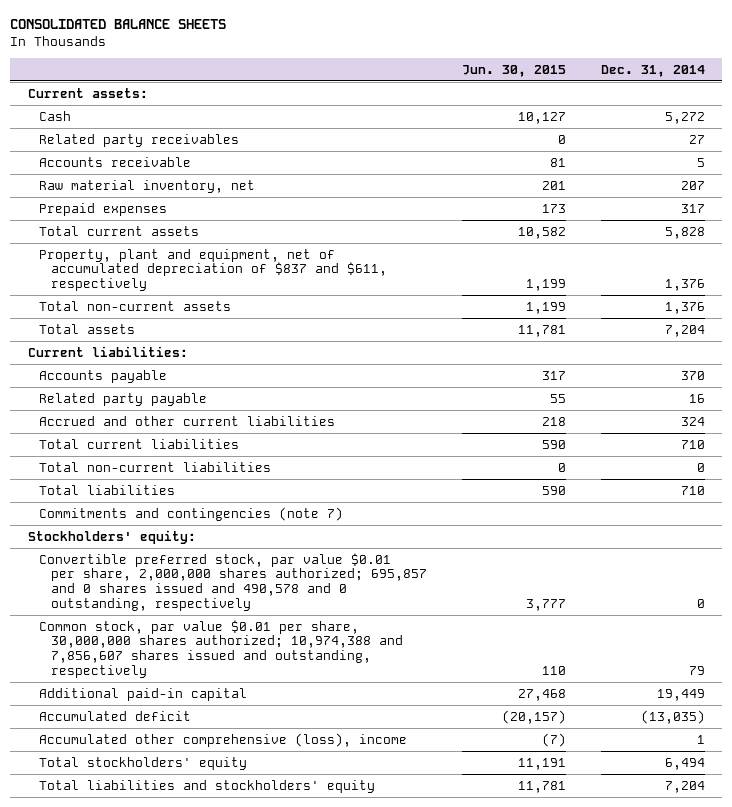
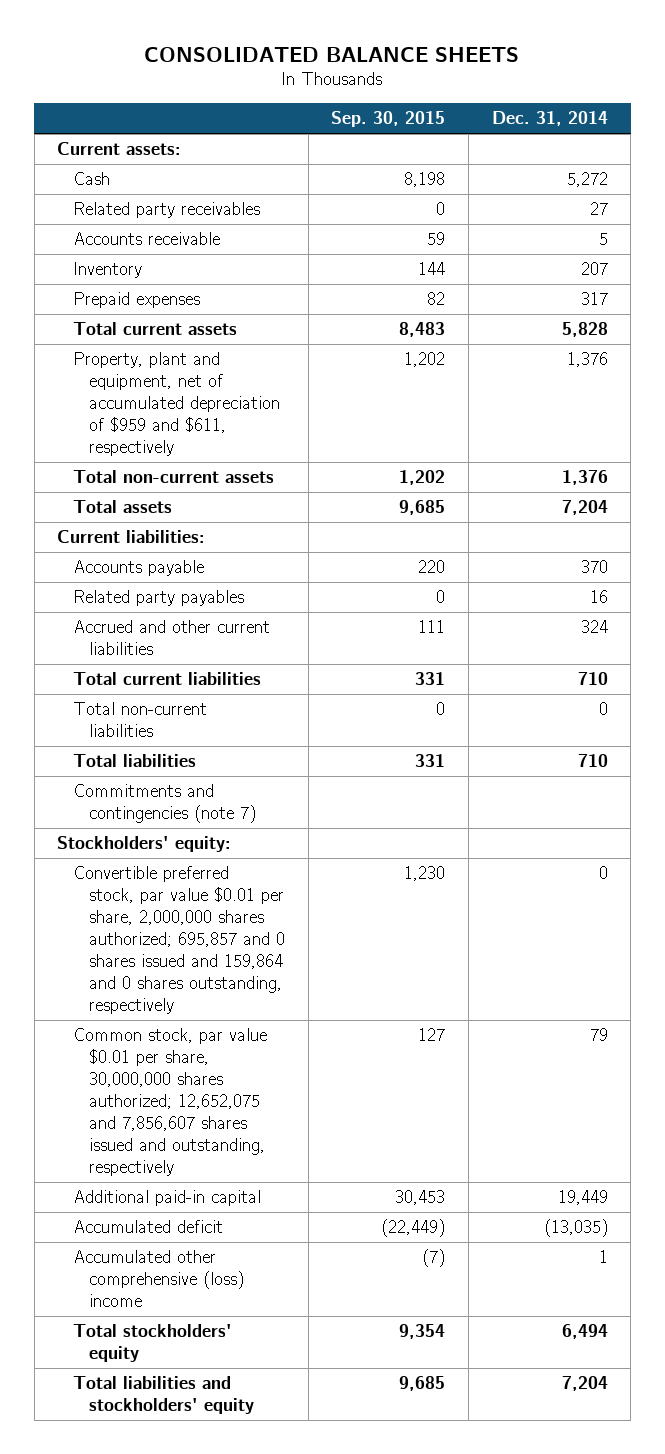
[461,64,566,77] Jun. 30, 2015 -> none
none -> [331,111,446,128] Sep. 30, 2015
[39,179,256,193] Raw material inventory, net -> [73,262,143,279] Inventory
[39,248,387,292] Property, plant and equipment, net of accumulated depreciation of $837 and $611, respectively -> [73,352,281,457] Property, plant and equipment, net of accumulated depreciation of $959 and $611, respectively
[39,392,208,406] Related party payable -> [73,590,245,607] Related party payables
[39,552,427,611] Convertible preferred stock, par value $0.01 per share, 2,000,000 shares authorized; 695,857 and 0 shares issued and 490,578 and 0 outstanding, respectively -> [73,866,286,1015] Convertible preferred stock, par value $0.01 per share, 2,000,000 shares authorized; 695,857 and 0 shares issued and 159,864 and 0 shares outstanding, respectively
[39,619,403,678] Common stock, par value $0.01 per share, 30,000,000 shares authorized; 10,974,388 and 7,856,607 shares issued and outstanding, respectively -> [73,1028,268,1177] Common stock, par value $0.01 per share, 30,000,000 shares authorized; 12,652,075 and 7,856,607 shares issued and outstanding, respectively
[39,732,408,747] Accumulated other comprehensive (loss), income -> [73,1250,245,1308] Accumulated other comprehensive (loss) income

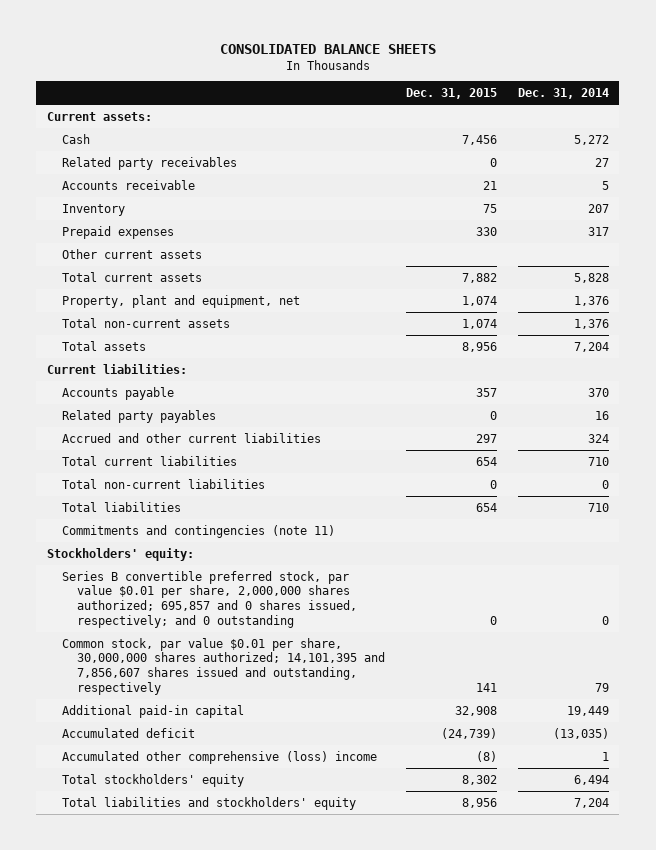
[331,111,446,128] Sep. 30, 2015 -> none
none -> [406,88,498,100] Dec. 31, 2015
none -> [62,248,203,259] Other current assets
[73,352,281,457] Property, plant and equipment, net of accumulated depreciation of $959 and $611, respectively -> [62,294,301,308] Property, plant and equipment, net
[73,784,257,824] Commitments and contingencies (note 7) -> [62,524,336,538] Commitments and contingencies (note 11)
[73,866,286,1015] Convertible preferred stock, par value $0.01 per share, 2,000,000 shares authorized; 695,857 and 0 shares issued and 159,864 and 0 shares outstanding, respectively -> [62,570,358,628] Series B convertible preferred stock, par value $0.01 per share, 2,000,000 shares authorized; 695,857 and 0 shares issued, respectively; and 0 outstanding
[73,1028,268,1177] Common stock, par value $0.01 per share, 30,000,000 shares authorized; 12,652,075 and 7,856,607 shares issued and outstanding, respectively -> [62,637,386,695] Common stock, par value $0.01 per share, 30,000,000 shares authorized; 14,101,395 and 7,856,607 shares issued and outstanding, respectively

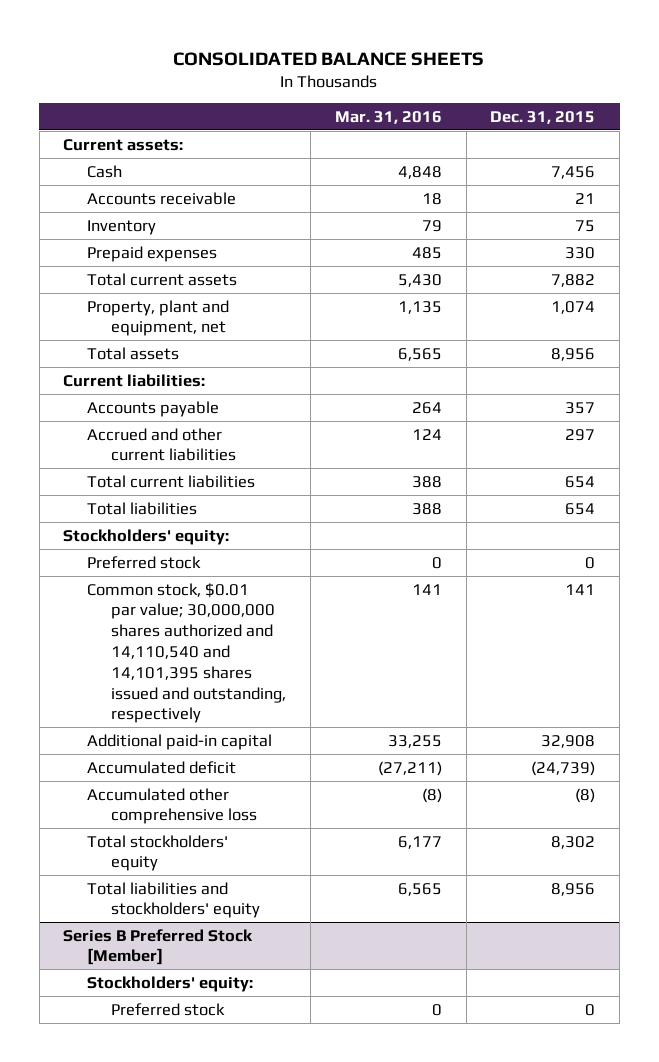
[517,88,609,100] Dec. 31, 2014 -> none
none -> [334,110,442,124] Mar. 31, 2016
[62,156,238,170] Related party receivables -> none
[62,248,203,259] Other current assets -> none
[62,317,231,328] Total non-current assets -> none
[62,409,217,423] Related party payables -> none
[62,478,266,489] Total non-current liabilities -> none
[62,524,336,538] Commitments and contingencies (note 11) -> none
[62,570,358,628] Series B convertible preferred stock, par value $0.01 per share, 2,000,000 shares authorized; 695,857 and 0 shares issued, respectively; and 0 outstanding -> [87,555,202,569] Preferred stock
[62,637,386,695] Common stock, par value $0.01 per share, 30,000,000 shares authorized; 14,101,395 and 7,856,607 shares issued and outstanding, respectively -> [87,582,287,724] Common stock, $0.01 par value; 30,000,000 shares authorized and 14,110,540 and 14,101,395 shares issued and outstanding, respectively
[62,750,378,764] Accumulated other comprehensive (loss) income -> [87,787,258,825] Accumulated other comprehensive loss
none -> [63,928,254,966] Series B Preferred Stock [Member]
none -> [87,975,254,992] Stockholders' equity:
none -> [111,1002,226,1016] Preferred stock

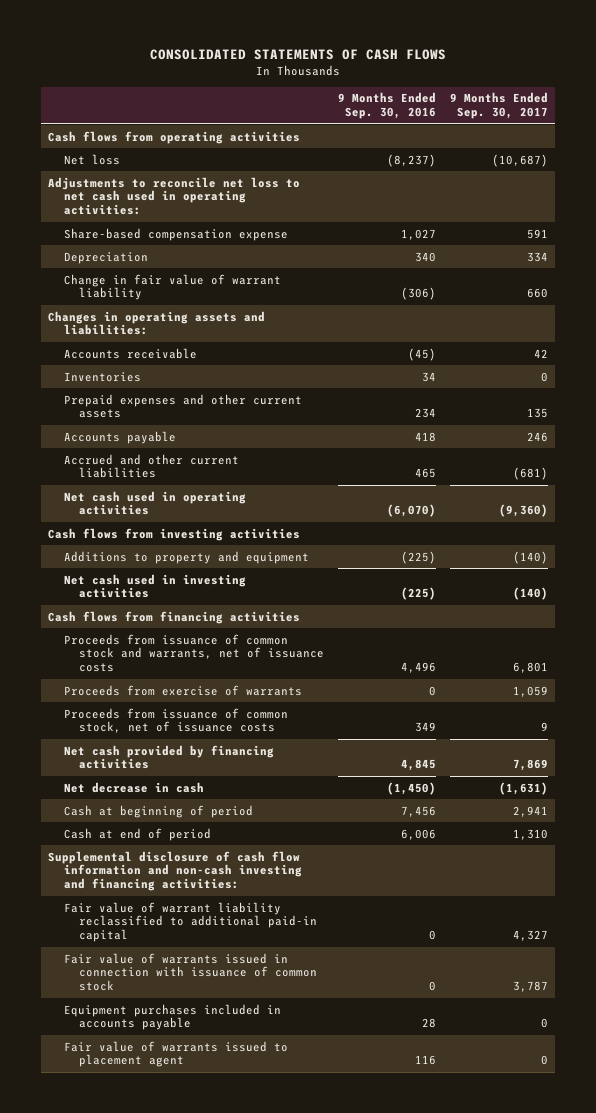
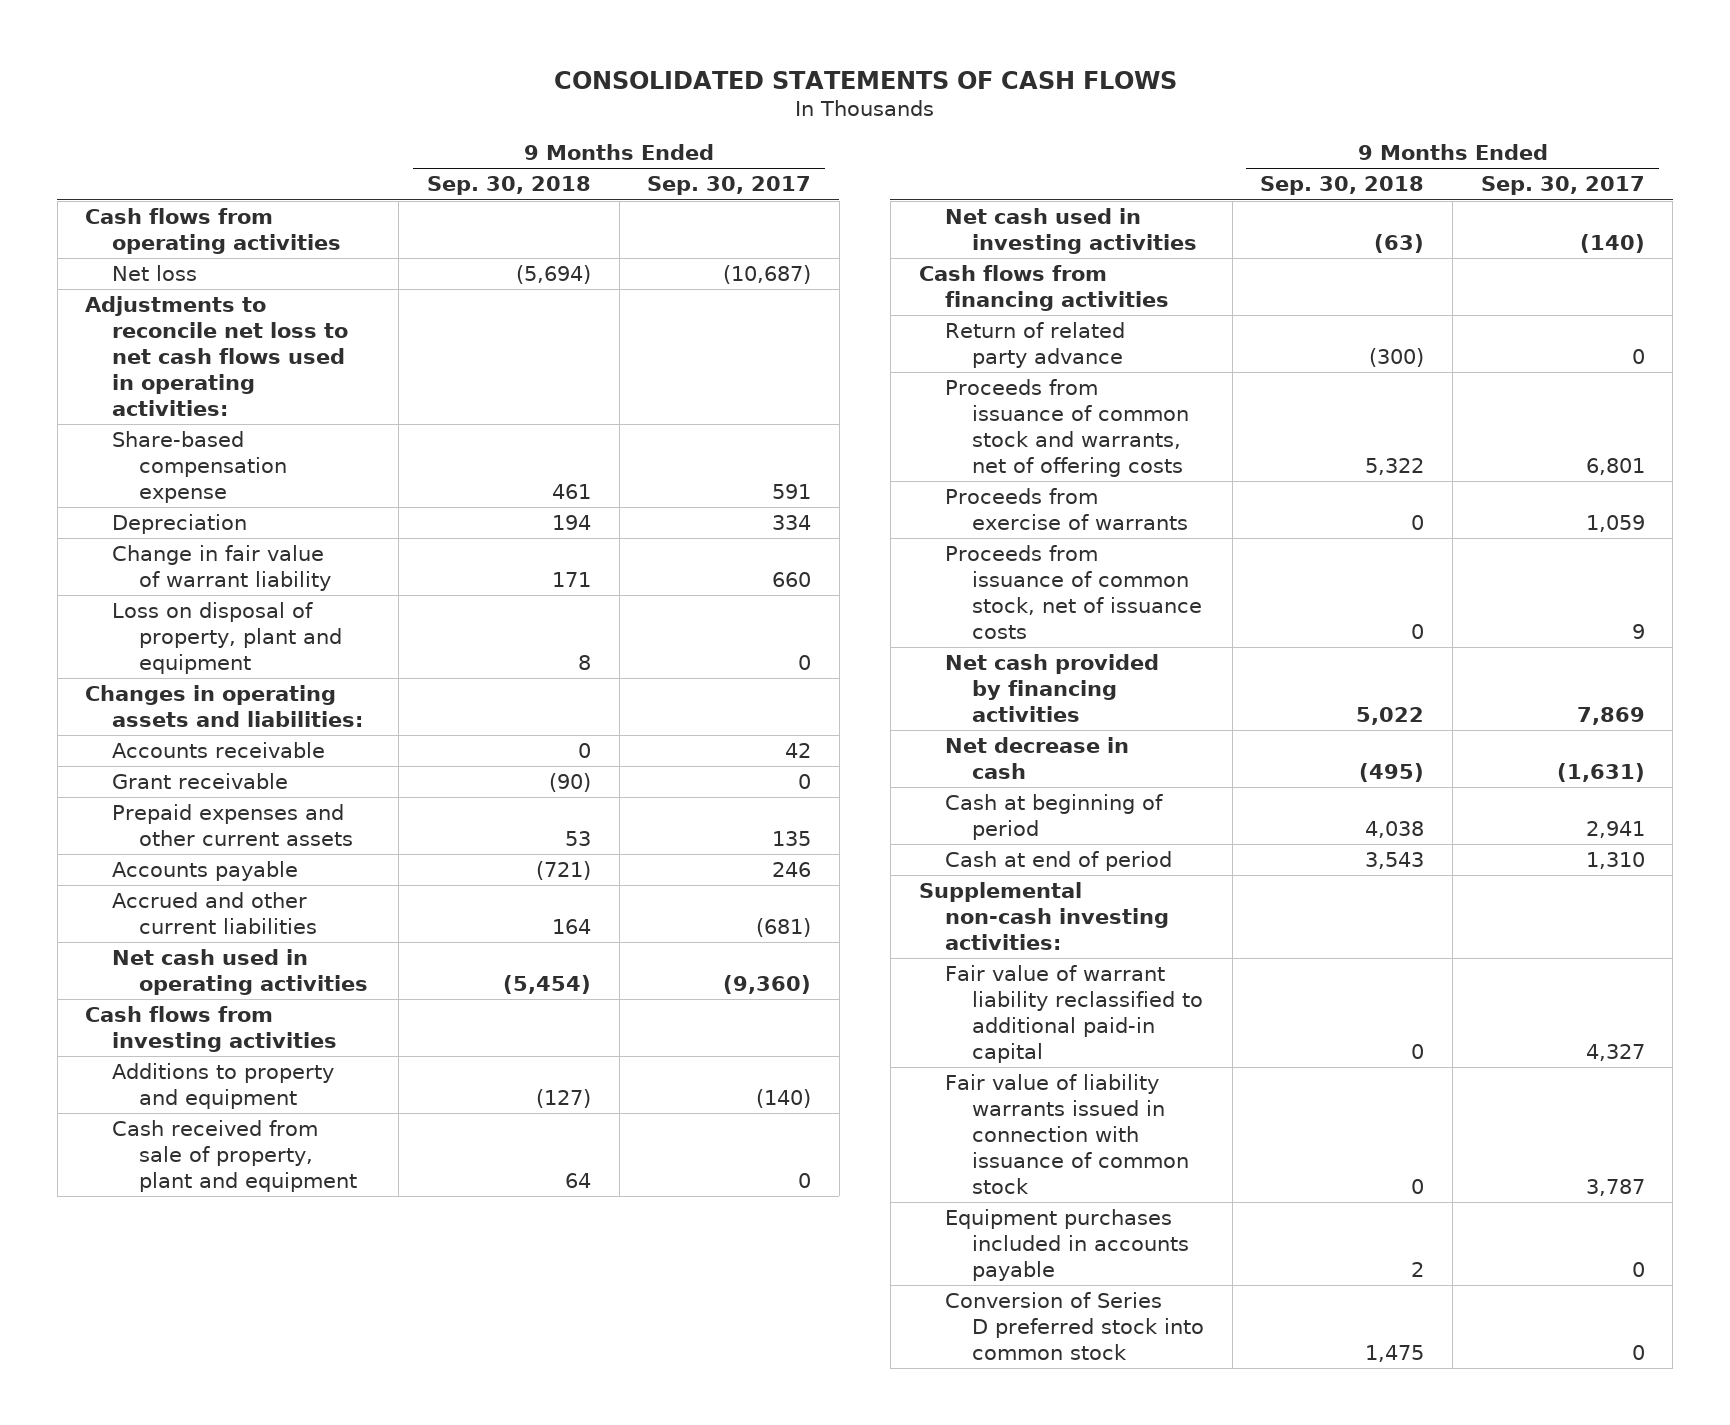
[338,92,437,120] 9 Months Ended Sep. 30, 2016 -> none
none -> [426,176,591,196] Sep. 30, 2018
[47,176,300,216] Adjustments to reconcile net loss to net cash used in operating activities: -> [85,296,348,417] Adjustments to reconcile net loss to net cash flows used in operating activities:
none -> [111,602,342,675] Loss on disposal of property, plant and equipment
[63,371,141,382] Inventories -> none
none -> [111,773,288,790] Grant receivable
none -> [111,1120,357,1193] Cash received from sale of property, plant and equipment
none -> [945,322,1126,369] Return of related party advance
[63,633,325,673] Proceeds from issuance of common stock and warrants, net of issuance costs -> [945,379,1190,478] Proceeds from issuance of common stock and warrants, net of offering costs
[47,850,302,892] Supplemental disclosure of cash flow information and non-cash investing and financing activities: -> [918,882,1170,951] Supplemental non-cash investing activities:
[63,952,318,992] Fair value of warrants issued in connection with issuance of common stock -> [945,1074,1190,1195] Fair value of liability warrants issued in connection with issuance of common stock
[63,1040,288,1068] Fair value of warrants issued to placement agent -> none
none -> [945,1292,1205,1361] Conversion of Series D preferred stock into common stock

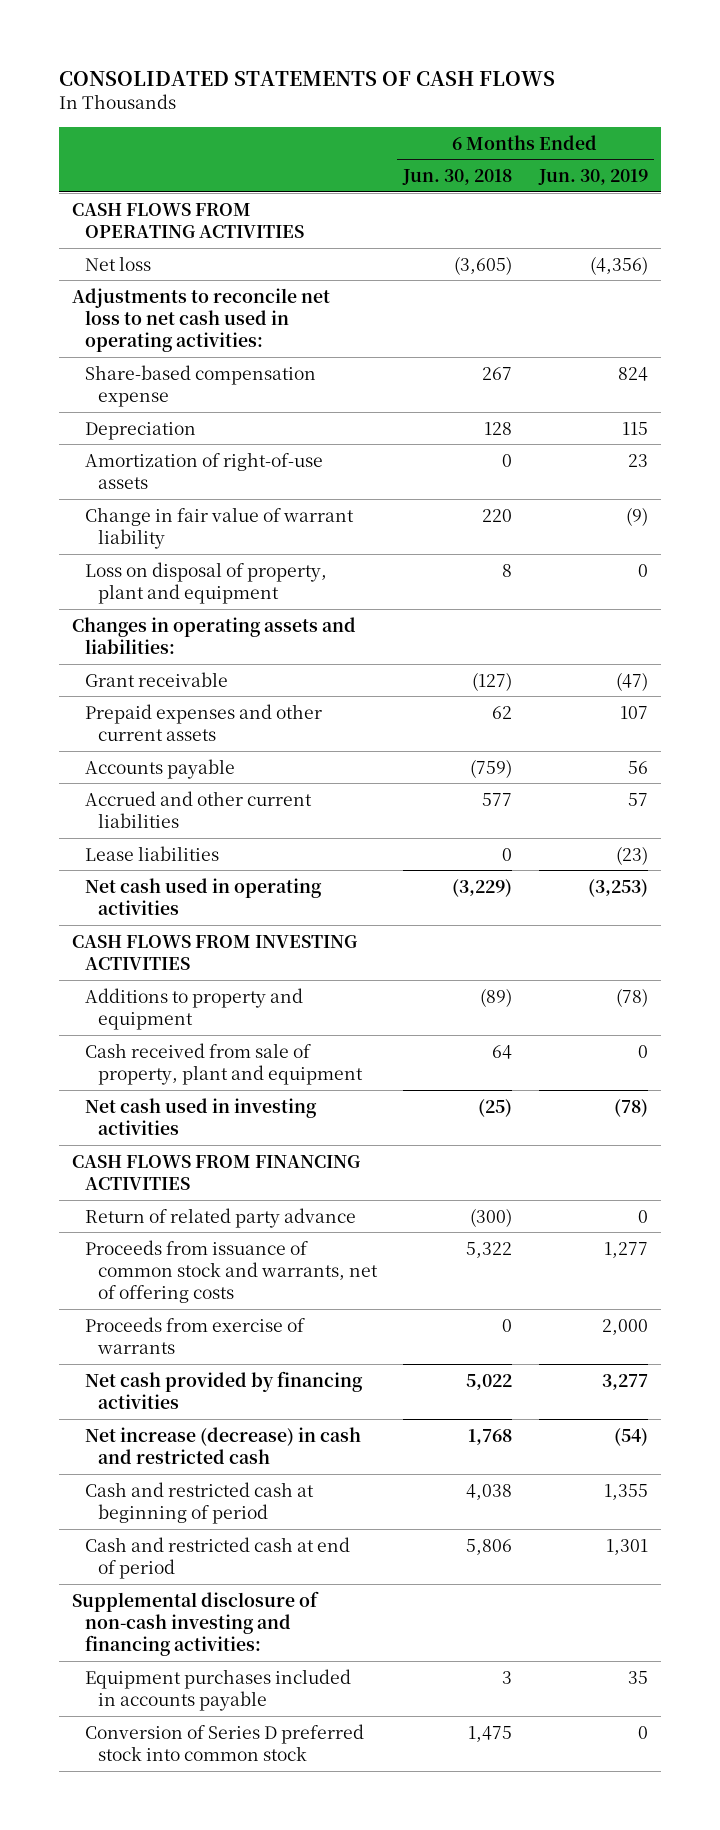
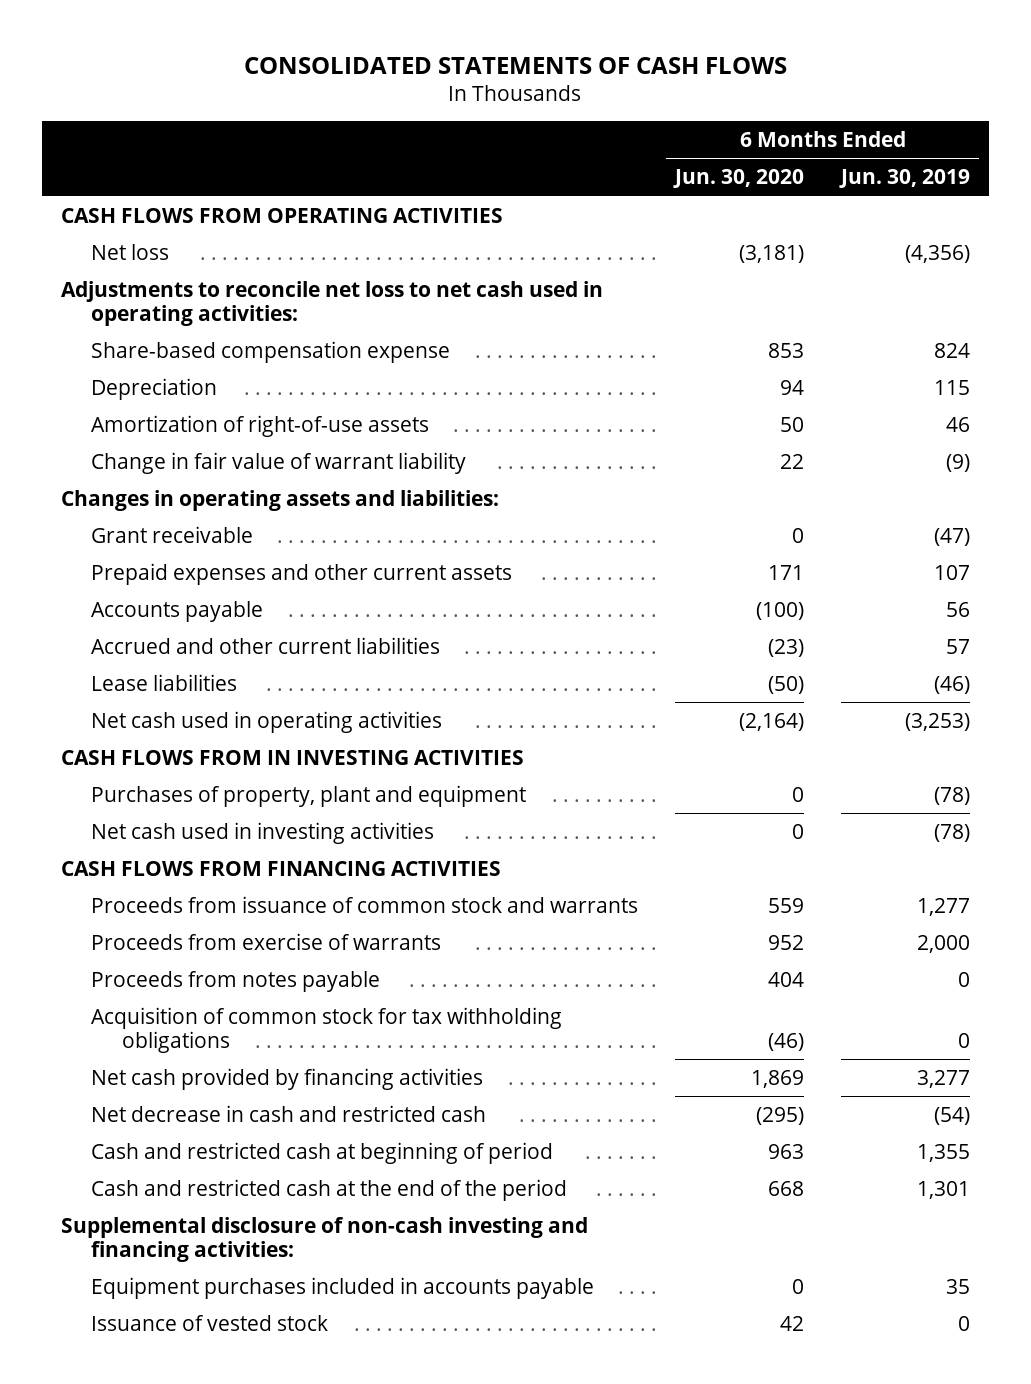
[402,169,513,186] Jun. 30, 2018 -> none
none -> [673,169,805,189] Jun. 30, 2020
[627,453,648,467] 23 -> [946,416,971,432] 46
[84,561,327,604] Loss on disposal of property, plant and equipment -> none
[615,845,648,865] (23) -> [934,675,971,694] (46)
[84,1042,363,1085] Cash received from sale of property, plant and equipment -> none
[71,934,357,970] CASH FLOWS FROM INVESTING ACTIVITIES -> [60,749,524,765] CASH FLOWS FROM IN INVESTING ACTIVITIES
[84,987,303,1030] Additions to property and equipment -> [91,784,527,807] Purchases of property, plant and equipment
[84,1207,356,1228] Return of related party advance -> none
[84,1239,378,1304] Proceeds from issuance of common stock and warrants, net of offering costs -> [91,895,639,913] Proceeds from issuance of common stock and warrants
none -> [91,970,381,992] Proceeds from notes payable
none -> [91,1006,563,1054] Acquisition of common stock for tax withholding obligations
[84,1426,361,1464] Net increase (decrease) in cash and restricted cash -> [91,1104,487,1122] Net decrease in cash and restricted cash
[84,1536,350,1579] Cash and restricted cash at end of period -> [91,1178,568,1201] Cash and restricted cash at the end of the period
[84,1723,364,1761] Conversion of Series D preferred stock into common stock -> none
none -> [91,1314,329,1331] Issuance of vested stock

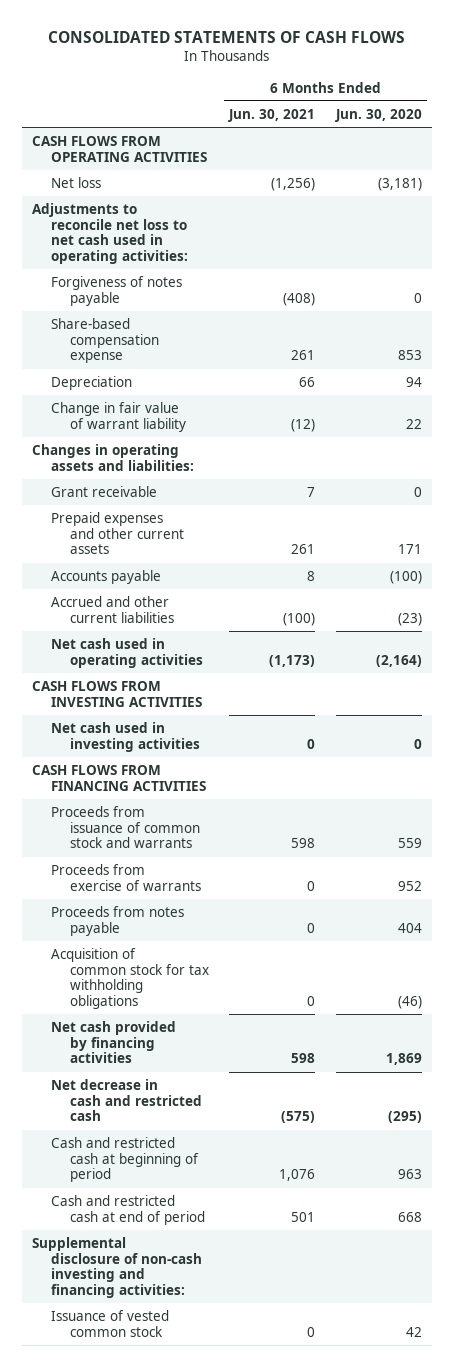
[839,169,971,189] Jun. 30, 2019 -> none
none -> [228,108,316,122] Jun. 30, 2021
none -> [51,276,183,306] Forgiveness of notes payable
[91,414,430,437] Amortization of right-of-use assets -> none
[91,673,238,691] Lease liabilities -> none
[91,784,527,807] Purchases of property, plant and equipment -> none
[60,749,524,765] CASH FLOWS FROM IN INVESTING ACTIVITIES -> [32,681,203,707] CASH FLOWS FROM INVESTING ACTIVITIES
[91,1178,568,1201] Cash and restricted cash at the end of the period -> [51,1195,205,1225] Cash and restricted cash at end of period
[91,1276,595,1299] Equipment purchases included in accounts payable -> none
[91,1314,329,1331] Issuance of vested stock -> [51,1310,170,1337] Issuance of vested common stock

